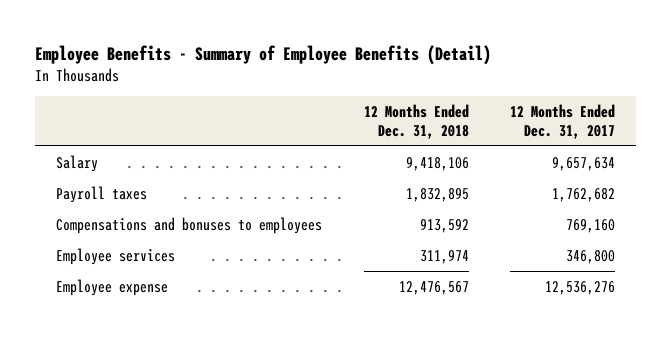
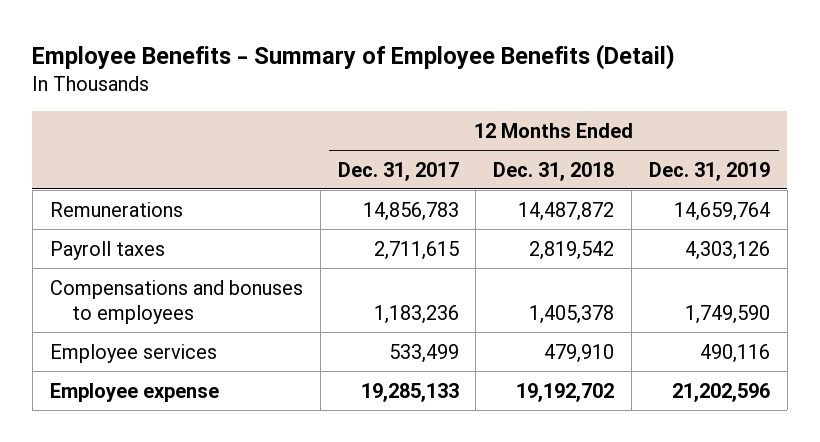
none -> [649,161,771,181] Dec. 31, 2019
[56,154,99,172] Salary -> none
none -> [49,201,183,217] Remunerations
[405,187,469,202] 1,832,895 -> [529,240,615,260] 2,819,542
[551,187,615,202] 1,762,682 -> [373,240,459,260] 2,711,615
[419,218,469,233] 913,592 -> [529,304,615,324] 1,405,378
[565,218,615,233] 769,160 -> [373,304,459,324] 1,183,236
[419,249,469,264] 311,974 -> [544,343,615,363] 479,910
[565,249,615,264] 346,800 -> [388,343,459,363] 533,499
[398,280,469,295] 12,476,567 -> [516,382,615,402] 19,192,702
[544,280,615,295] 12,536,276 -> [360,382,459,402] 19,285,133

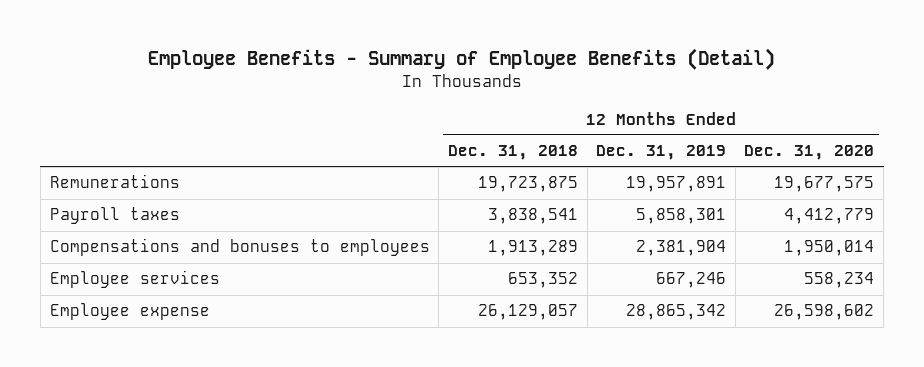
[337,161,459,181] Dec. 31, 2017 -> none
none -> [744,145,875,161] Dec. 31, 2020
[518,201,615,221] 14,487,872 -> [477,176,578,193] 19,723,875
[674,201,771,221] 14,659,764 -> [626,176,727,193] 19,957,891
[529,240,615,260] 2,819,542 -> [487,208,578,225] 3,838,541
[685,240,771,260] 4,303,126 -> [636,208,727,225] 5,858,301
[529,304,615,324] 1,405,378 -> [487,240,578,257] 1,913,289
[685,304,771,324] 1,749,590 -> [636,240,727,257] 2,381,904
[544,343,615,363] 479,910 -> [507,272,578,289] 653,352
[700,343,771,363] 490,116 -> [656,272,727,289] 667,246
[516,382,615,402] 19,192,702 -> [477,304,578,321] 26,129,057
[672,382,771,402] 21,202,596 -> [626,304,727,321] 28,865,342

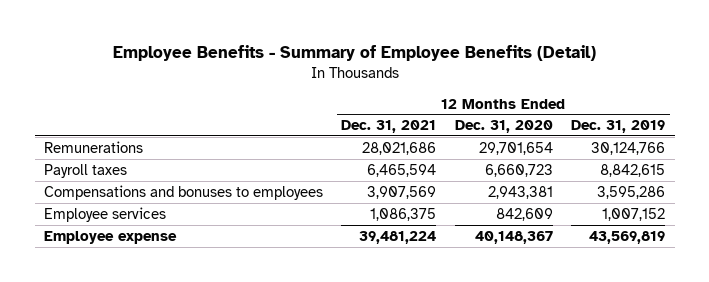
[447,145,578,161] Dec. 31, 2018 -> none
none -> [341,120,437,134] Dec. 31, 2021
[626,176,727,193] 19,957,891 -> [591,141,666,155] 30,124,766
[774,176,875,193] 19,677,575 -> [478,141,553,155] 29,701,654
[636,208,727,225] 5,858,301 -> [600,163,666,177] 8,842,615
[784,208,875,225] 4,412,779 -> [484,163,553,177] 6,660,723
[636,240,727,257] 2,381,904 -> [597,185,666,199] 3,595,286
[784,240,875,257] 1,950,014 -> [487,185,553,199] 2,943,381
[656,272,727,289] 667,246 -> [602,207,666,221] 1,007,152
[804,272,875,289] 558,234 -> [495,207,553,221] 842,609
[626,304,727,321] 28,865,342 -> [589,230,666,244] 43,569,819
[774,304,875,321] 26,598,602 -> [474,230,553,244] 40,148,367

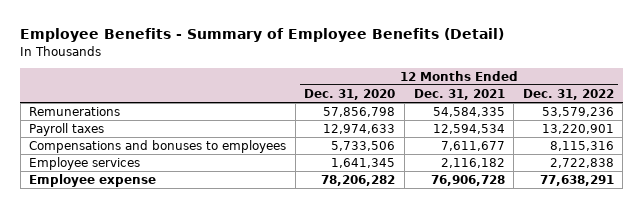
[571,120,666,134] Dec. 31, 2019 -> none
none -> [522,88,614,100] Dec. 31, 2022
[362,141,437,155] 28,021,686 -> [432,107,505,118] 54,584,335
[478,141,553,155] 29,701,654 -> [323,107,396,118] 57,856,798
[367,163,437,177] 6,465,594 -> [432,124,505,135] 12,594,534
[484,163,553,177] 6,660,723 -> [323,124,396,135] 12,974,633
[367,185,437,199] 3,907,569 -> [440,141,505,152] 7,611,677
[487,185,553,199] 2,943,381 -> [331,141,396,152] 5,733,506
[370,207,437,221] 1,086,375 -> [440,158,505,169] 2,116,182
[495,207,553,221] 842,609 -> [331,158,396,169] 1,641,345
[359,230,437,244] 39,481,224 -> [430,175,505,187] 76,906,728
[474,230,553,244] 40,148,367 -> [321,175,396,187] 78,206,282

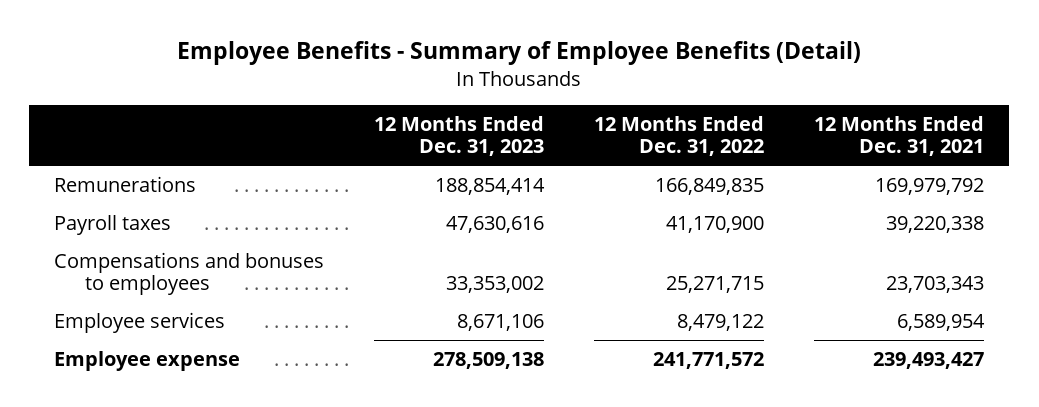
[304,88,396,100] Dec. 31, 2020 -> none
none -> [374,115,545,157] 12 Months Ended Dec. 31, 2023
[432,107,505,118] 54,584,335 -> [875,177,985,195] 169,979,792
[541,107,614,118] 53,579,236 -> [655,177,765,195] 166,849,835
[432,124,505,135] 12,594,534 -> [886,215,985,233] 39,220,338
[541,124,614,135] 13,220,901 -> [666,215,765,233] 41,170,900
[440,141,505,152] 7,611,677 -> [886,276,985,294] 23,703,343
[549,141,614,152] 8,115,316 -> [666,276,765,294] 25,271,715
[440,158,505,169] 2,116,182 -> [897,313,986,331] 6,589,954
[549,158,614,169] 2,722,838 -> [677,313,765,331] 8,479,122
[430,175,505,187] 76,906,728 -> [873,351,985,369] 239,493,427
[539,175,614,187] 77,638,291 -> [653,351,765,369] 241,771,572

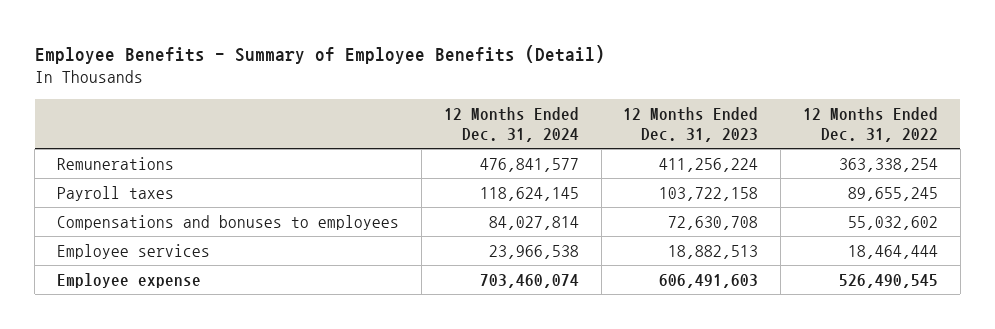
[814,115,985,157] 12 Months Ended Dec. 31, 2021 -> none
none -> [443,107,579,142] 12 Months Ended Dec. 31, 2024
[435,177,546,195] 188,854,414 -> [659,158,759,173] 411,256,224
[655,177,765,195] 166,849,835 -> [839,158,939,173] 363,338,254
[446,215,545,233] 47,630,616 -> [659,187,759,202] 103,722,158
[666,215,765,233] 41,170,900 -> [848,187,939,202] 89,655,245
[446,276,545,294] 33,353,002 -> [668,216,759,231] 72,630,708
[666,276,765,294] 25,271,715 -> [848,216,939,231] 55,032,602
[457,313,545,331] 8,671,106 -> [668,245,759,260] 18,882,513
[677,313,765,331] 8,479,122 -> [848,245,939,260] 18,464,444
[433,351,545,369] 278,509,138 -> [659,274,759,289] 606,491,603
[653,351,765,369] 241,771,572 -> [839,274,939,289] 526,490,545

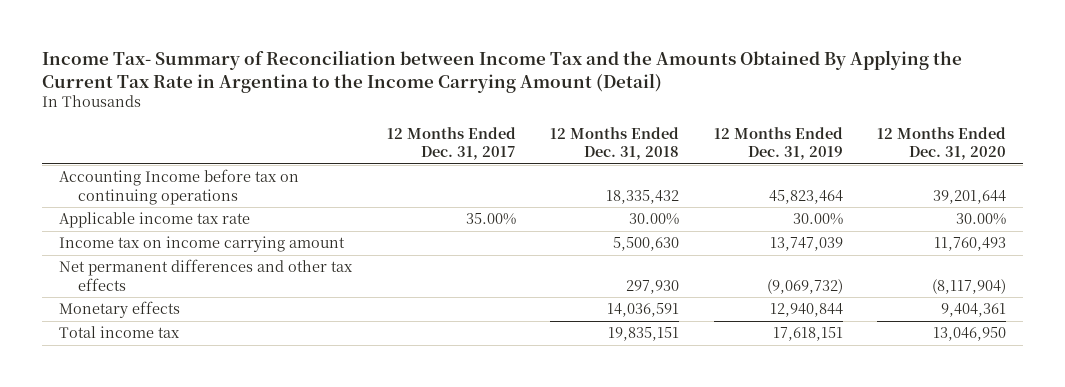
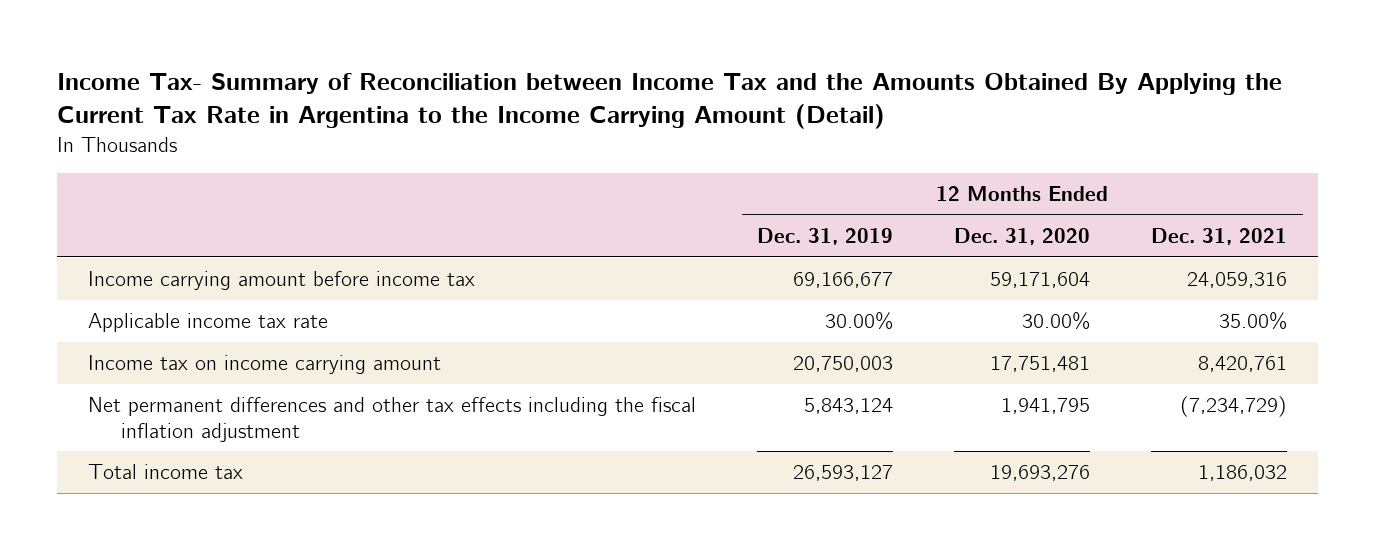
[386,127,516,161] 12 Months Ended Dec. 31, 2017 -> none
[550,127,680,161] 12 Months Ended Dec. 31, 2018 -> none
none -> [1151,228,1288,246] Dec. 31, 2021
[59,169,300,205] Accounting Income before tax on continuing operations -> [87,271,475,291] Income carrying amount before income tax
[768,189,843,204] 45,823,464 -> [793,272,894,289] 69,166,677
[932,189,1006,204] 39,201,644 -> [990,272,1091,289] 59,171,604
[59,301,181,319] Monetary effects -> none
[769,237,843,252] 13,747,039 -> [793,356,894,373] 20,750,003
[933,237,1006,252] 11,760,493 -> [990,356,1091,373] 17,751,481
[59,259,354,291] Net permanent differences and other tax effects -> [87,397,696,442] Net permanent differences and other tax effects including the fiscal inflation adjustment
[766,278,843,294] (9,069,732) -> [804,398,894,415] 5,843,124
[931,278,1006,294] (8,117,904) -> [1001,398,1091,415] 1,941,795
[772,327,843,342] 17,618,151 -> [793,465,894,482] 26,593,127
[932,327,1006,342] 13,046,950 -> [990,465,1091,482] 19,693,276

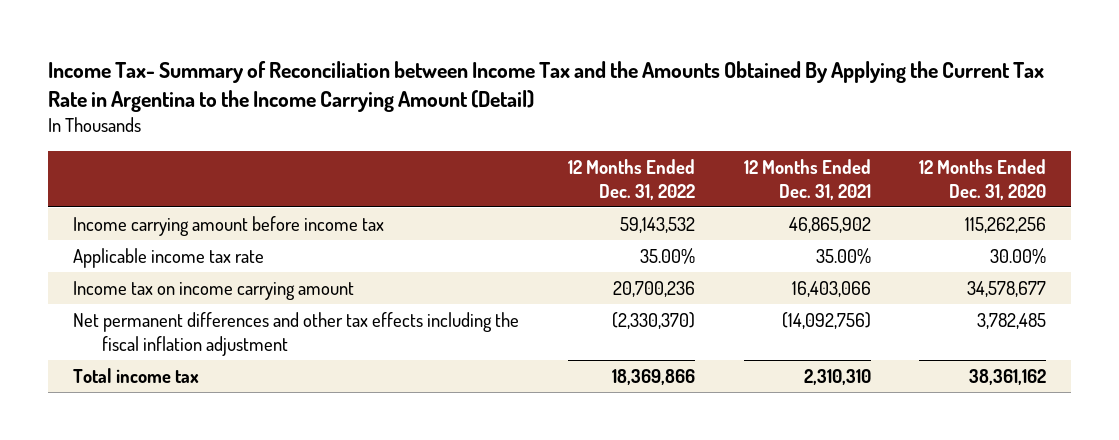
[757,228,894,246] Dec. 31, 2019 -> none
none -> [567,158,695,200] 12 Months Ended Dec. 31, 2022
[990,272,1091,289] 59,171,604 -> [965,216,1047,233] 115,262,256
[1187,272,1288,289] 24,059,316 -> [788,216,871,233] 46,865,902
[990,356,1091,373] 17,751,481 -> [967,280,1047,297] 34,578,677
[1198,356,1288,373] 8,420,761 -> [791,280,871,297] 16,403,066
[1001,398,1091,415] 1,941,795 -> [977,312,1047,329] 3,782,485
[1180,396,1288,418] (7,234,729) -> [781,311,871,329] (14,092,756)
[990,465,1091,482] 19,693,276 -> [969,368,1047,385] 38,361,162
[1198,465,1288,482] 1,186,032 -> [803,368,871,385] 2,310,310

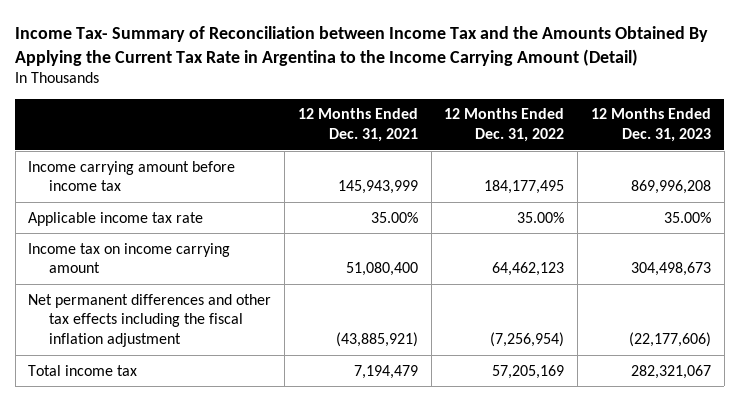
[919,158,1047,200] 12 Months Ended Dec. 31, 2020 -> none
none -> [590,108,711,143] 12 Months Ended Dec. 31, 2023
[619,216,695,233] 59,143,532 -> [484,180,565,195] 184,177,495
[788,216,871,233] 46,865,902 -> [337,180,418,195] 145,943,999
[612,280,695,297] 20,700,236 -> [492,262,565,277] 64,462,123
[791,280,871,297] 16,403,066 -> [345,262,418,277] 51,080,400
[611,311,695,329] (2,330,370) -> [490,332,565,348] (7,256,954)
[781,311,871,329] (14,092,756) -> [335,332,418,348] (43,885,921)
[611,368,695,385] 18,369,866 -> [492,364,565,379] 57,205,169
[803,368,871,385] 2,310,310 -> [353,364,418,379] 7,194,479

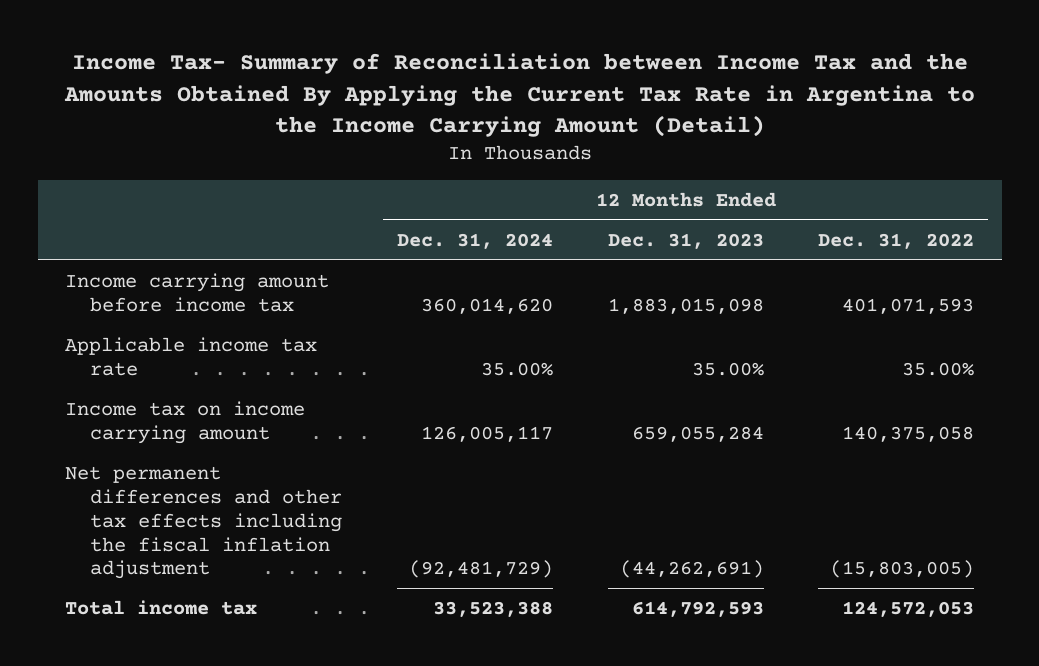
[297,108,418,143] 12 Months Ended Dec. 31, 2021 -> none
none -> [397,232,554,249] Dec. 31, 2024
[484,180,565,195] 184,177,495 -> [842,297,975,314] 401,071,593
[630,180,711,195] 869,996,208 -> [607,297,764,314] 1,883,015,098
[492,262,565,277] 64,462,123 -> [842,425,975,442] 140,375,058
[630,262,711,277] 304,498,673 -> [631,425,764,442] 659,055,284
[490,332,565,348] (7,256,954) -> [830,560,975,579] (15,803,005)
[628,332,711,348] (22,177,606) -> [619,560,764,579] (44,262,691)
[492,364,565,379] 57,205,169 -> [842,600,975,617] 124,572,053
[630,364,711,379] 282,321,067 -> [631,600,764,617] 614,792,593

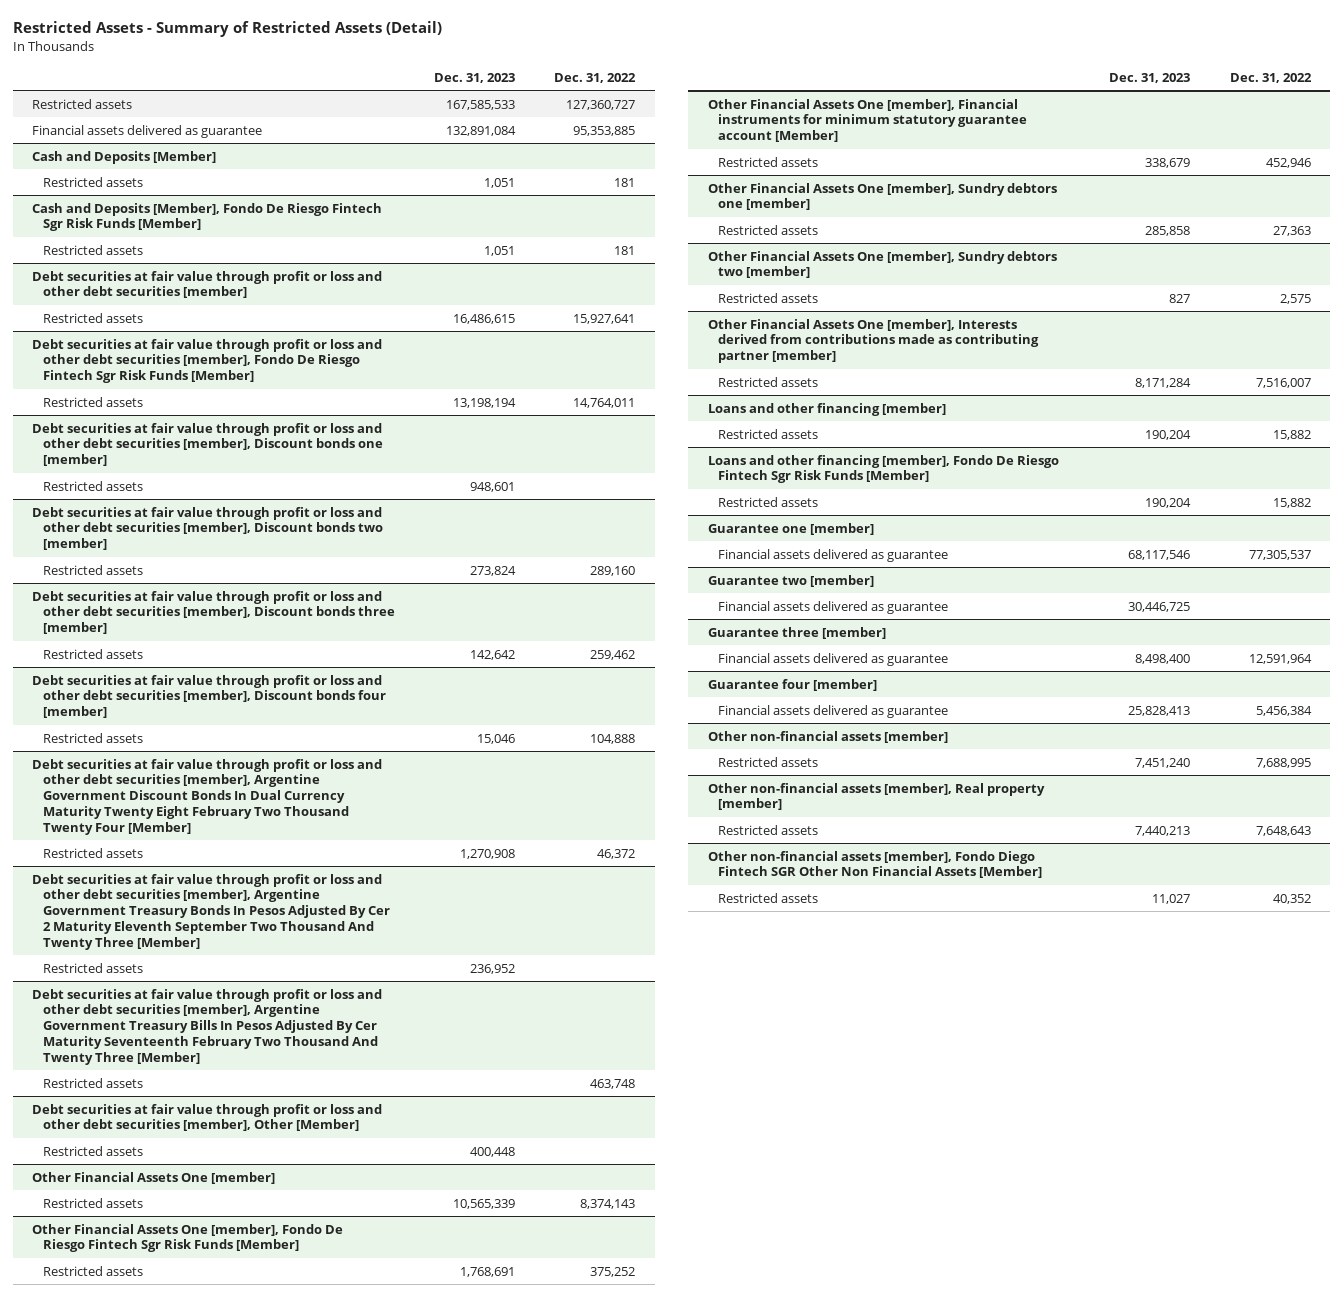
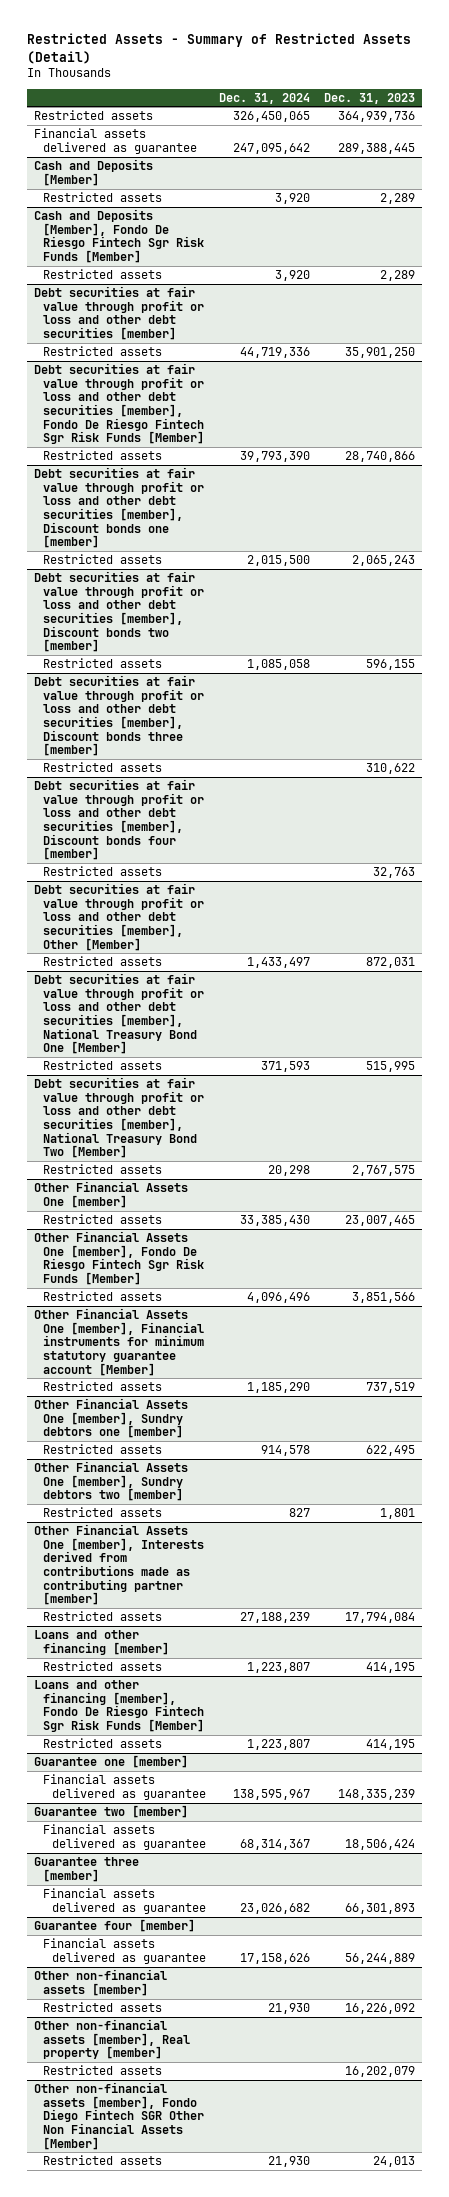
[554,72,637,83] Dec. 31, 2022 -> none
none -> [219,92,311,104] Dec. 31, 2024
[445,99,515,110] 167,585,533 -> [337,111,415,123] 364,939,736
[445,125,516,136] 132,891,084 -> [337,142,415,154] 289,388,445
[483,177,515,188] 1,051 -> [379,193,415,205] 2,289
[483,245,515,256] 1,051 -> [379,270,415,282] 2,289
[452,313,515,324] 16,486,615 -> [344,347,415,359] 35,901,250
[452,397,516,408] 13,198,194 -> [344,451,415,463] 28,740,866
[469,481,515,492] 948,601 -> [351,555,415,567] 2,065,243
[469,565,516,576] 273,824 -> [365,659,415,671] 596,155
[469,649,515,660] 142,642 -> [365,763,415,775] 310,622
[32,758,383,835] Debt securities at fair value through profit or loss and other debt securities [member], Argentine Government Discount Bonds In Dual Currency Maturity Twenty Eight February Two Thousand Twenty Four [Member] -> none
[42,847,143,858] Restricted assets -> none
[32,873,390,950] Debt securities at fair value through profit or loss and other debt securities [member], Argentine Government Treasury Bonds In Pesos Adjusted By Cer 2 Maturity Eleventh September Two Thousand And Twenty Three [Member] -> none
[42,962,143,973] Restricted assets -> none
[32,988,383,1065] Debt securities at fair value through profit or loss and other debt securities [member], Argentine Government Treasury Bills In Pesos Adjusted By Cer Maturity Seventeenth February Two Thousand And Twenty Three [Member] -> none
[42,1077,143,1088] Restricted assets -> none
[476,733,515,744] 15,046 -> [372,867,415,879] 32,763
[469,1146,515,1157] 400,448 -> [365,957,415,969] 872,031
none -> [33,973,204,1055] Debt securities at fair value through profit or loss and other debt securities [member], National Treasury Bond One [Member]
none -> [42,1060,162,1071] Restricted assets
none -> [33,1077,204,1159] Debt securities at fair value through profit or loss and other debt securities [member], National Treasury Bond Two [Member]
none -> [42,1164,162,1175] Restricted assets
[452,1198,515,1209] 10,565,339 -> [344,1215,415,1227] 23,007,465
[459,1266,515,1277] 1,768,691 -> [351,1292,415,1304] 3,851,566
[1145,157,1191,168] 338,679 -> [365,1382,415,1394] 737,519
[1145,225,1191,236] 285,858 -> [365,1445,415,1457] 622,495
[1169,293,1191,303] 827 -> [379,1508,415,1520] 1,801
[1135,377,1192,388] 8,171,284 -> [344,1612,415,1624] 17,794,084
[1145,429,1192,440] 190,204 -> [365,1662,415,1674] 414,195
[1145,497,1192,508] 190,204 -> [365,1739,415,1751] 414,195
[1128,549,1191,560] 68,117,546 -> [337,1788,415,1800] 148,335,239
[1128,601,1191,612] 30,446,725 -> [344,1838,415,1850] 18,506,424
[1135,653,1191,664] 8,498,400 -> [344,1902,415,1914] 66,301,893
[1128,705,1191,716] 25,828,413 -> [344,1952,415,1964] 56,244,889
[1135,757,1191,768] 7,451,240 -> [344,2003,415,2015] 16,226,092
[1135,825,1191,836] 7,440,213 -> [344,2066,415,2078] 16,202,079
[1152,893,1191,904] 11,027 -> [372,2156,415,2168] 24,013

